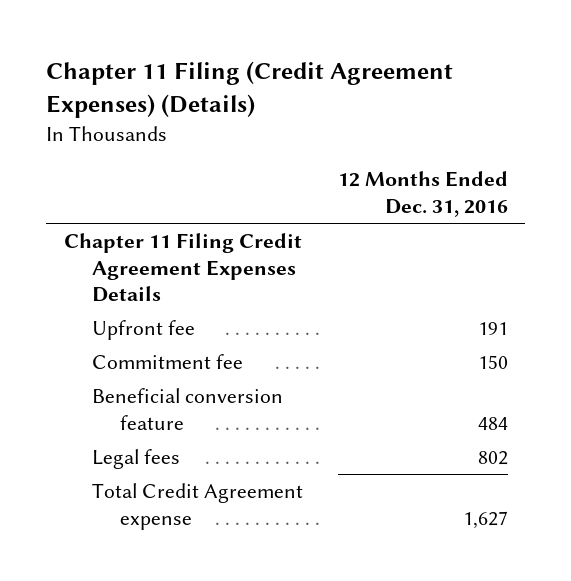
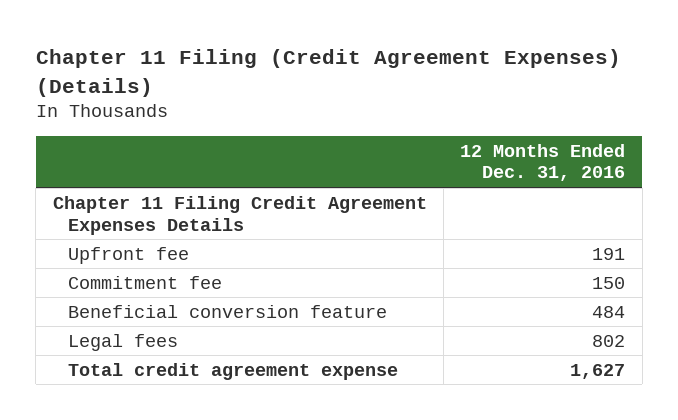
[91,482,303,530] Total Credit Agreement expense -> [68,362,399,380] Total credit agreement expense

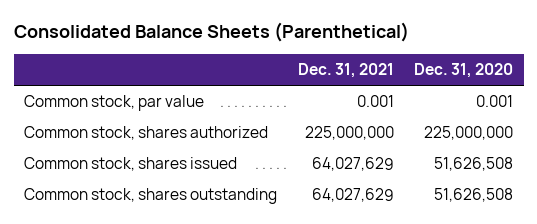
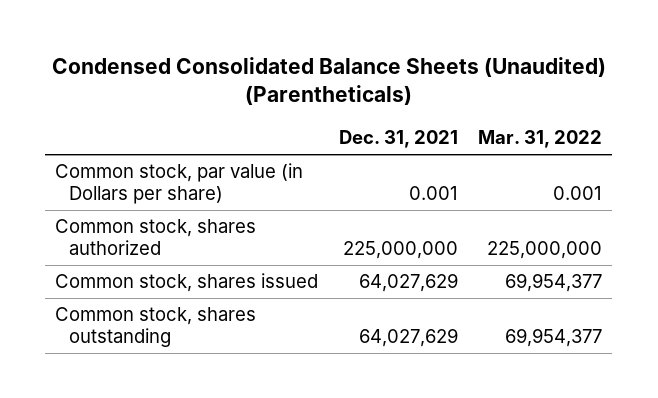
[13,22,409,43] Consolidated Balance Sheets (Parenthetical) -> [51,56,606,106] Condensed Consolidated Balance Sheets (Unaudited) (Parentheticals)
[414,63,514,79] Dec. 31, 2020 -> none
none -> [478,130,603,149] Mar. 31, 2022
[24,95,205,112] Common stock, par value -> [55,163,304,205] Common stock, par value (in Dollars per share)

